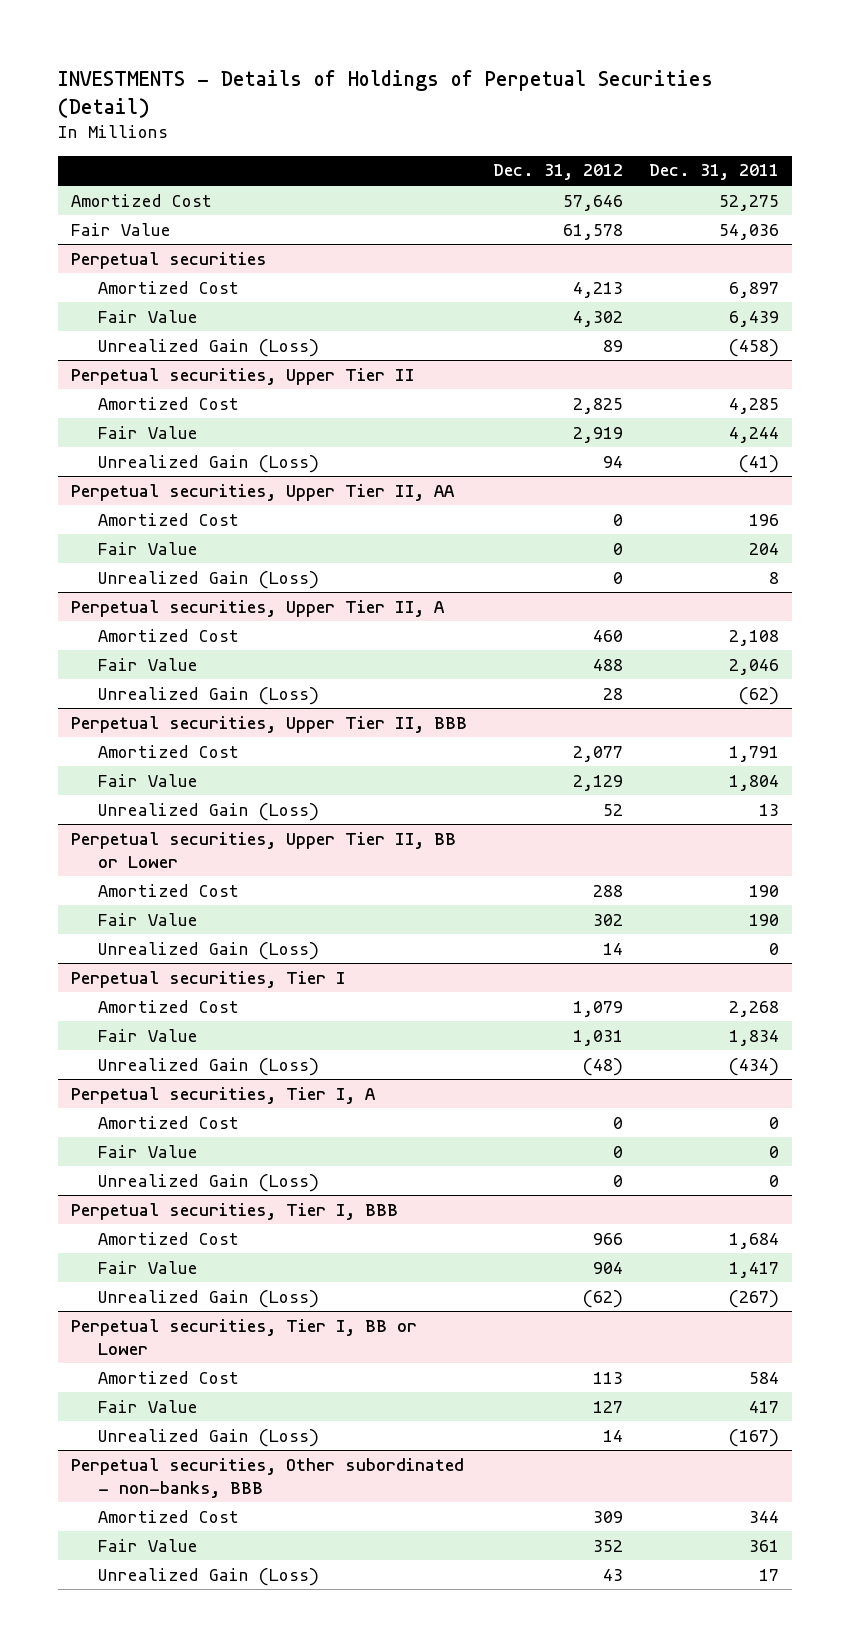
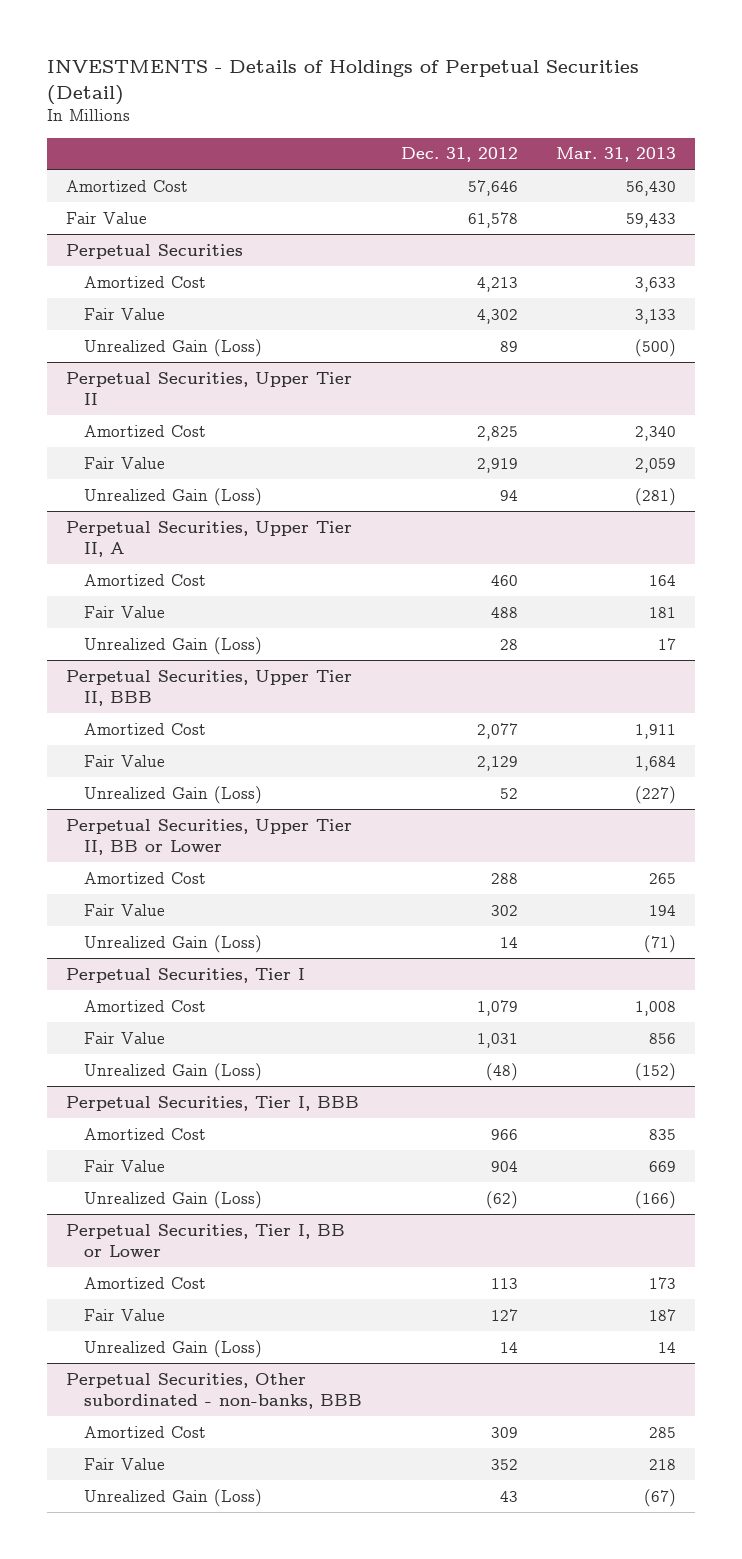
[648,164,779,181] Dec. 31, 2011 -> none
none -> [556,147,677,163] Mar. 31, 2013
[70,251,267,269] Perpetual securities -> [66,243,244,259] Perpetual Securities
[70,367,415,385] Perpetual securities, Upper Tier II -> [66,371,353,406] Perpetual Securities, Upper Tier II
[70,483,455,501] Perpetual securities, Upper Tier II, AA -> none
[97,512,239,526] Amortized Cost -> none
[97,541,198,555] Fair Value -> none
[97,570,319,589] Unrealized Gain (Loss) -> none
[70,599,445,617] Perpetual securities, Upper Tier II, A -> [66,520,353,558] Perpetual Securities, Upper Tier II, A
[70,715,467,733] Perpetual securities, Upper Tier II, BBB -> [66,669,353,707] Perpetual Securities, Upper Tier II, BBB
[70,831,456,868] Perpetual securities, Upper Tier II, BB or Lower -> [66,818,353,856] Perpetual Securities, Upper Tier II, BB or Lower
[70,970,346,988] Perpetual securities, Tier I -> [66,967,306,983] Perpetual Securities, Tier I
[70,1086,376,1104] Perpetual securities, Tier I, A -> none
[97,1115,239,1129] Amortized Cost -> none
[97,1144,198,1158] Fair Value -> none
[97,1173,319,1192] Unrealized Gain (Loss) -> none
[70,1202,398,1220] Perpetual securities, Tier I, BBB -> [66,1095,360,1111] Perpetual Securities, Tier I, BBB
[70,1318,417,1355] Perpetual securities, Tier I, BB or Lower -> [66,1223,346,1258] Perpetual Securities, Tier I, BB or Lower
[70,1457,464,1498] Perpetual securities, Other subordinated - non-banks, BBB -> [66,1372,363,1410] Perpetual Securities, Other subordinated - non-banks, BBB

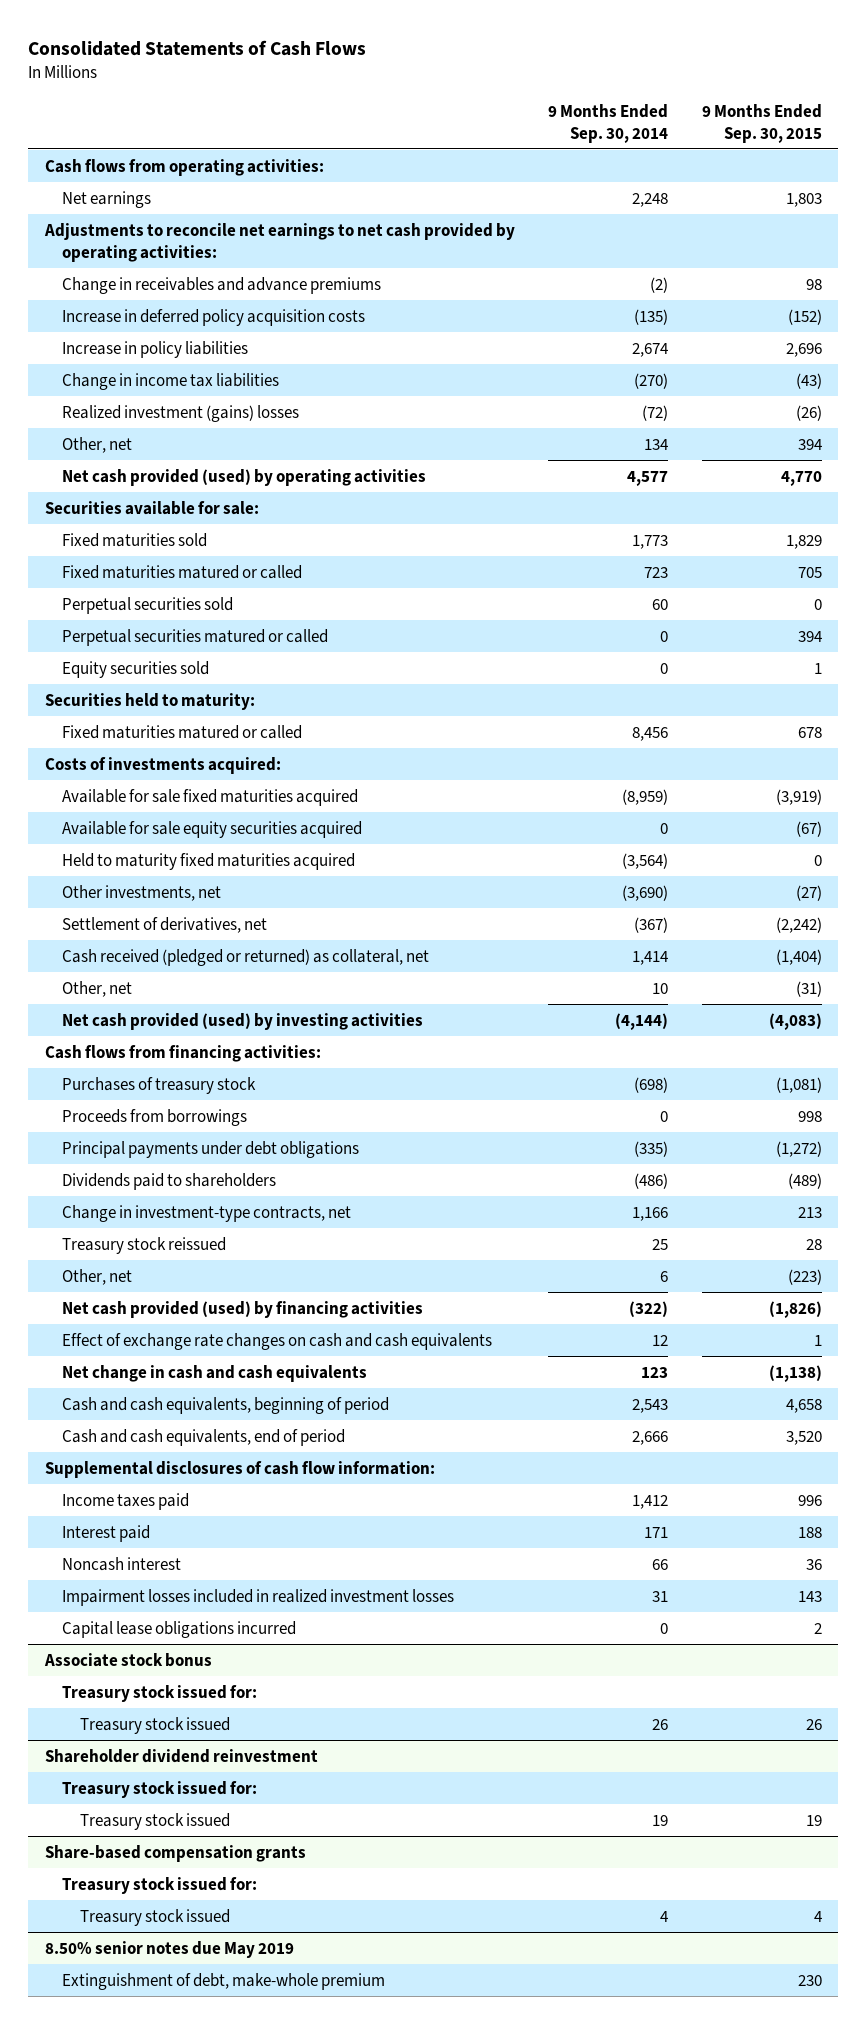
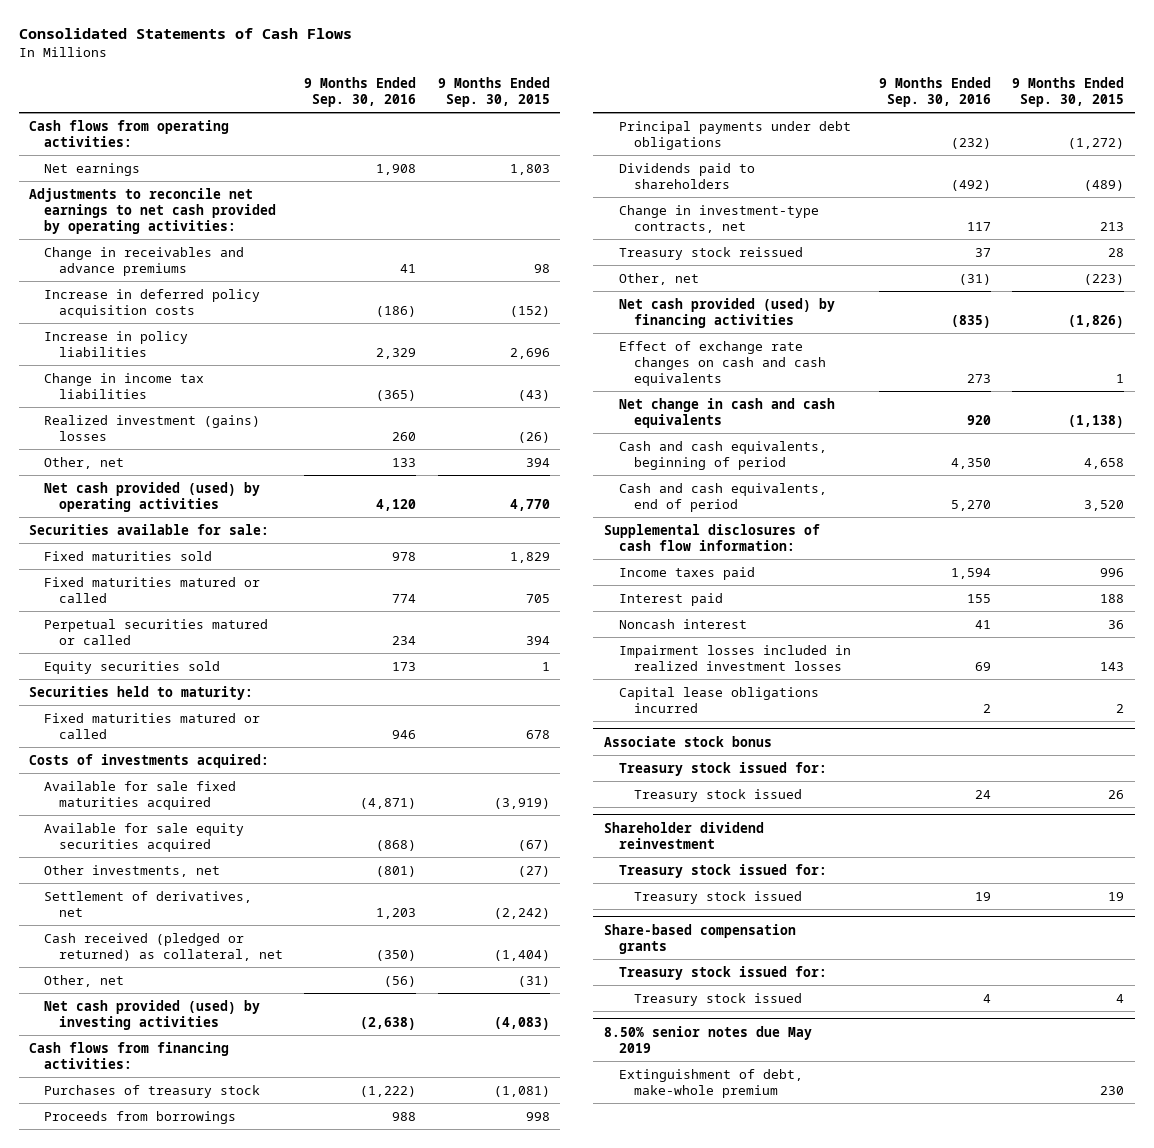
[548,103,669,143] 9 Months Ended Sep. 30, 2014 -> none
none -> [304,76,417,107] 9 Months Ended Sep. 30, 2016
[62,596,234,614] Perpetual securities sold -> none
[62,852,356,870] Held to maturity fixed maturities acquired -> none

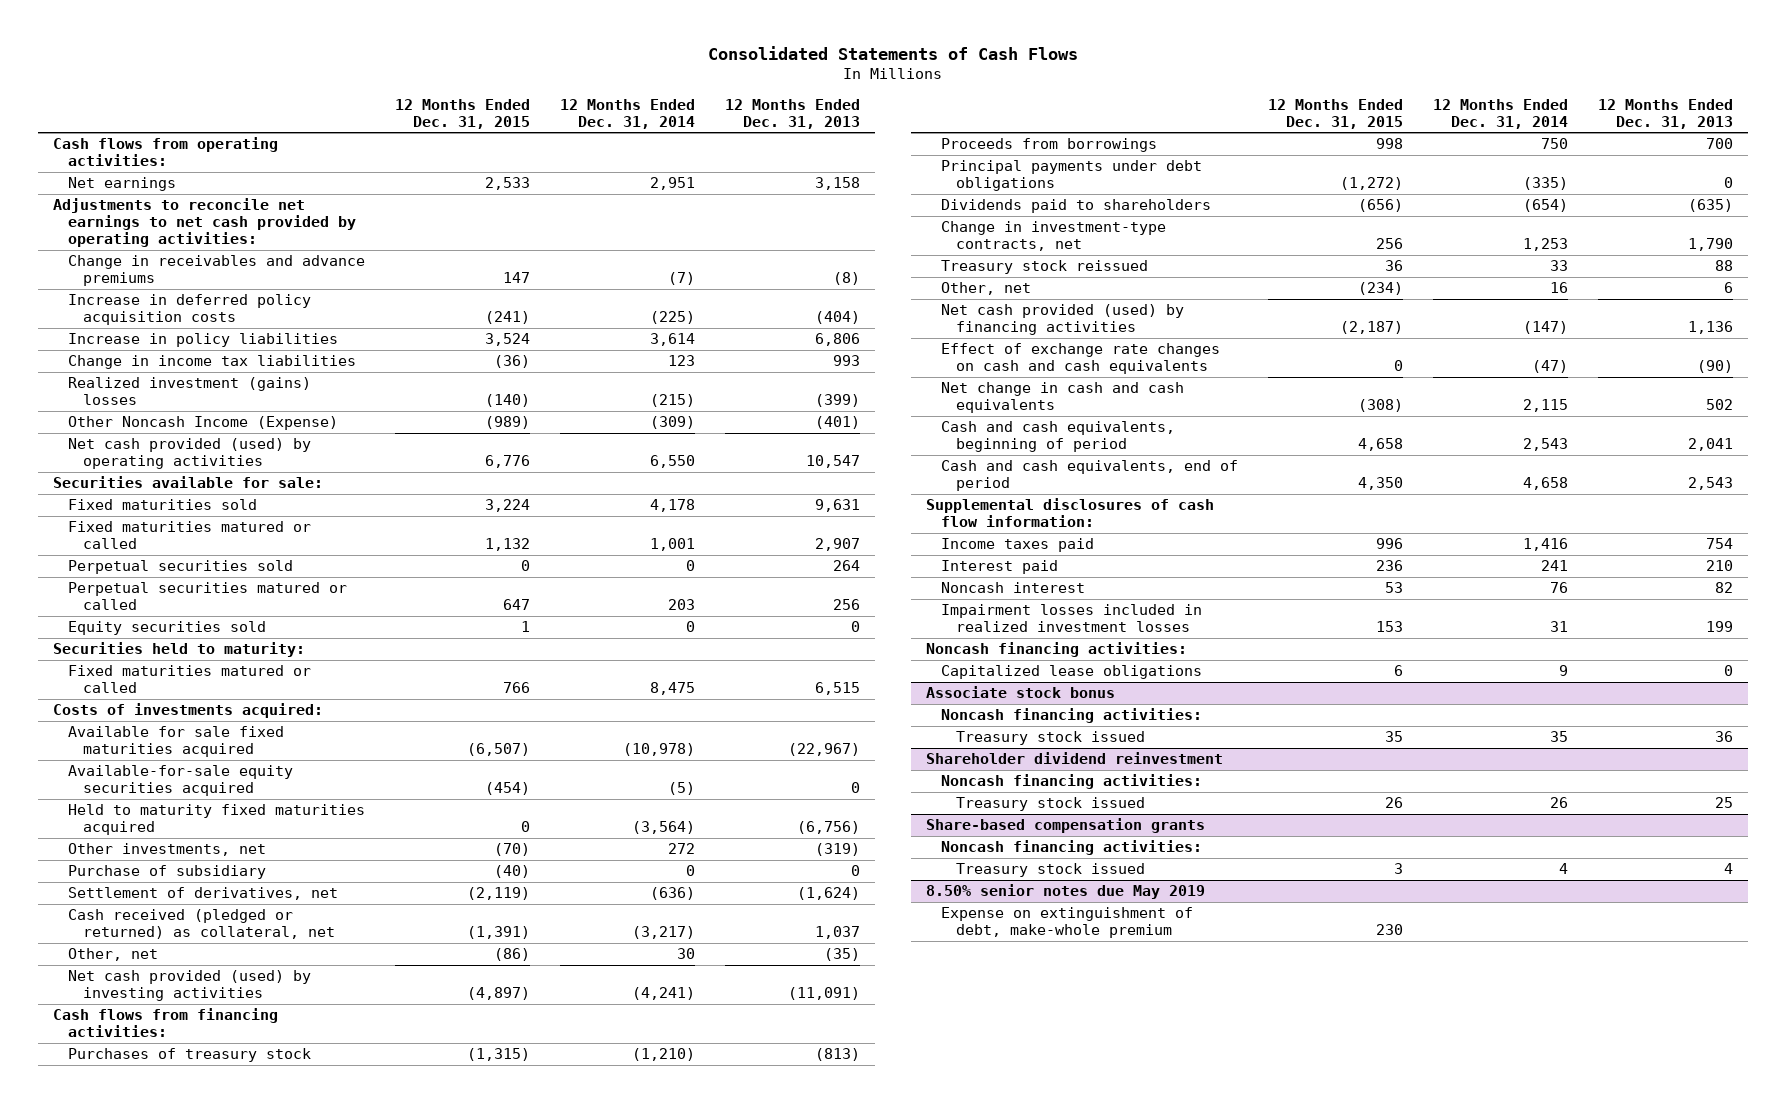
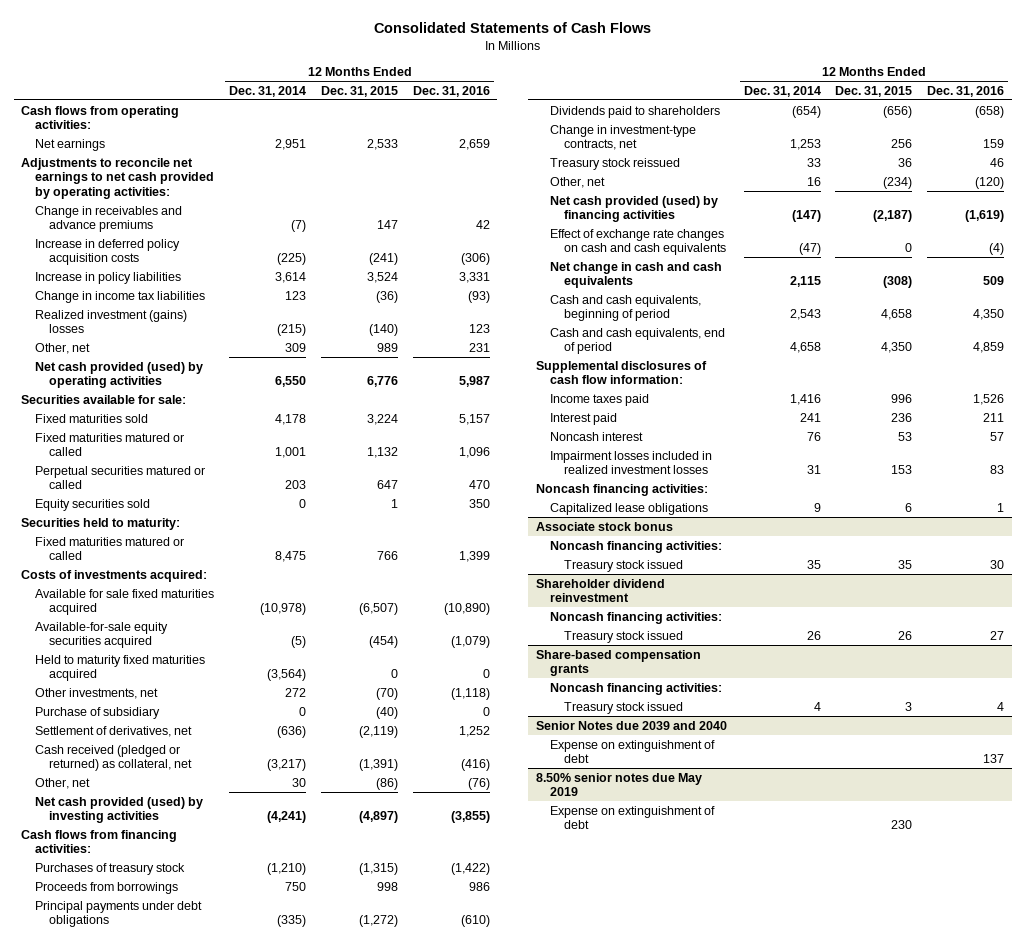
[725,98,861,129] 12 Months Ended Dec. 31, 2013 -> none
none -> [412,85,490,97] Dec. 31, 2016
[67,416,338,431] Other Noncash Income (Expense) -> [35,342,91,354] Other, net
[484,416,530,430] (989) -> [377,342,399,352] 989
[650,416,696,430] (309) -> [285,342,307,352] 309
[67,560,293,575] Perpetual securities sold -> none
none -> [535,720,727,730] Senior Notes due 2039 and 2040
none -> [549,739,715,764] Expense on extinguishment of debt
[941,907,1194,939] Expense on extinguishment of debt, make-whole premium -> [549,805,715,830] Expense on extinguishment of debt

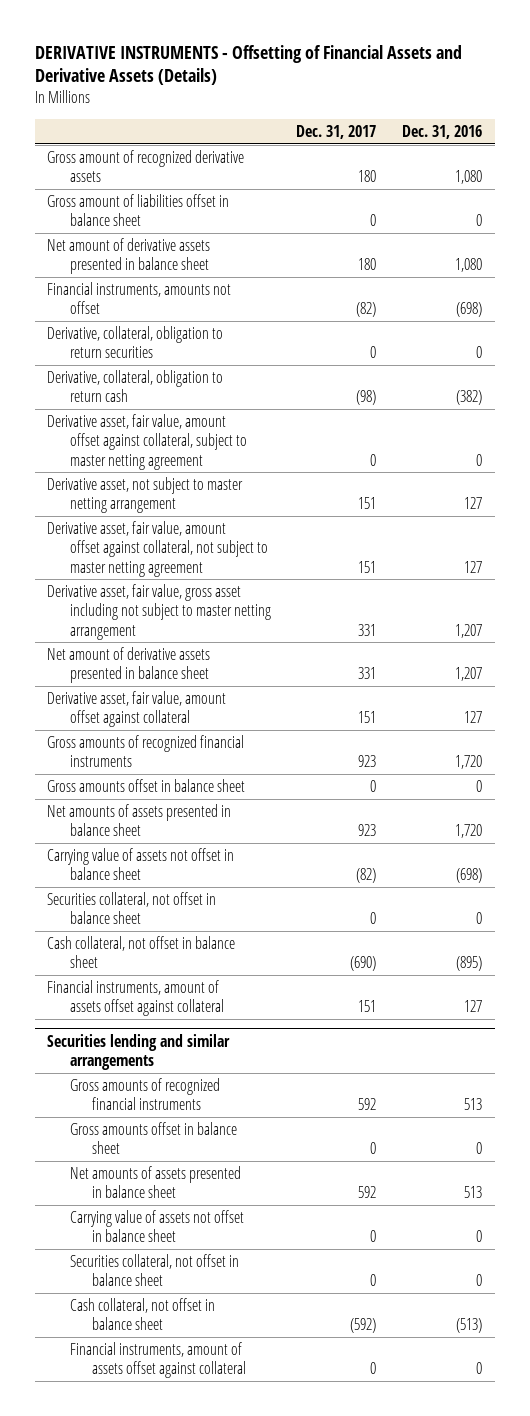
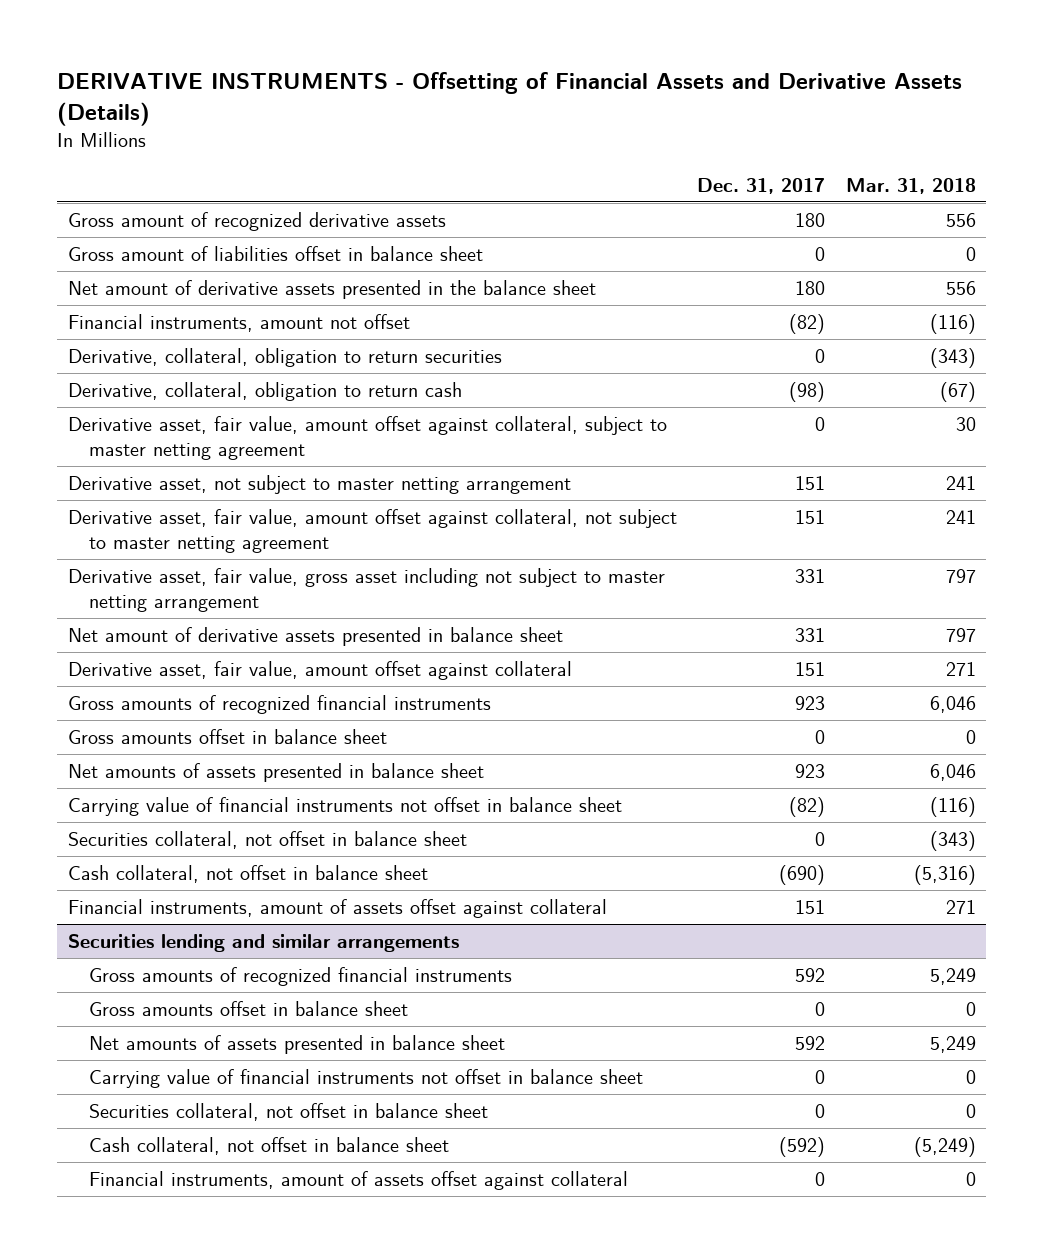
[402,124,483,139] Dec. 31, 2016 -> none
none -> [845,177,976,194] Mar. 31, 2018
[47,237,211,275] Net amount of derivative assets presented in balance sheet -> [67,280,596,300] Net amount of derivative assets presented in the balance sheet
[47,281,232,315] Financial instruments, amounts not offset -> [67,314,410,333] Financial instruments, amount not offset
[47,847,235,881] Carrying value of assets not offset in balance sheet -> [67,797,622,817] Carrying value of financial instruments not offset in balance sheet
[69,1209,244,1243] Carrying value of assets not offset in balance sheet -> [89,1069,644,1089] Carrying value of financial instruments not offset in balance sheet

